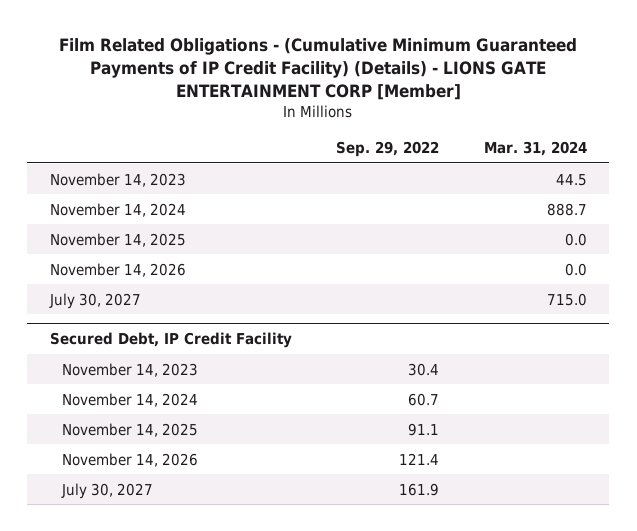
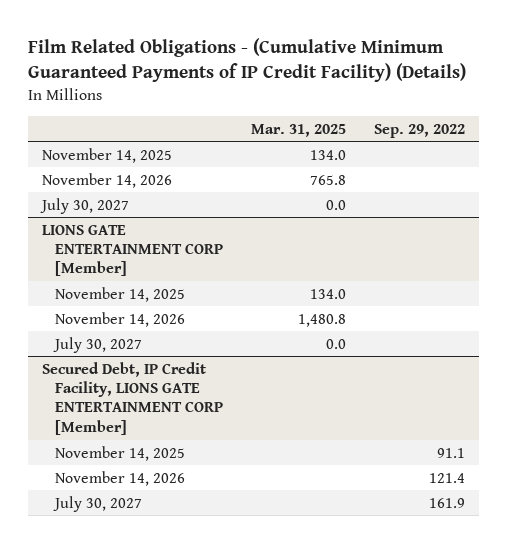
[59,37,578,101] Film Related Obligations - (Cumulative Minimum Guaranteed Payments of IP Credit Facility) (Details) - LIONS GATE ENTERTAINMENT CORP [Member] -> [28,38,467,83] Film Related Obligations - (Cumulative Minimum Guaranteed Payments of IP Credit Facility) (Details)
[484,140,588,156] Mar. 31, 2024 -> none
none -> [251,123,347,137] Mar. 31, 2025
[49,172,186,187] November 14, 2023 -> none
[49,202,186,217] November 14, 2024 -> none
[62,362,199,377] November 14, 2023 -> none
[62,392,199,407] November 14, 2024 -> none
none -> [42,224,224,277] LIONS GATE ENTERTAINMENT CORP [Member]
none -> [55,286,186,302] November 14, 2025
none -> [55,311,186,327] November 14, 2026
none -> [53,336,143,353] July 30, 2027
[49,332,292,349] Secured Debt, IP Credit Facility -> [42,361,224,435] Secured Debt, IP Credit Facility, LIONS GATE ENTERTAINMENT CORP [Member]

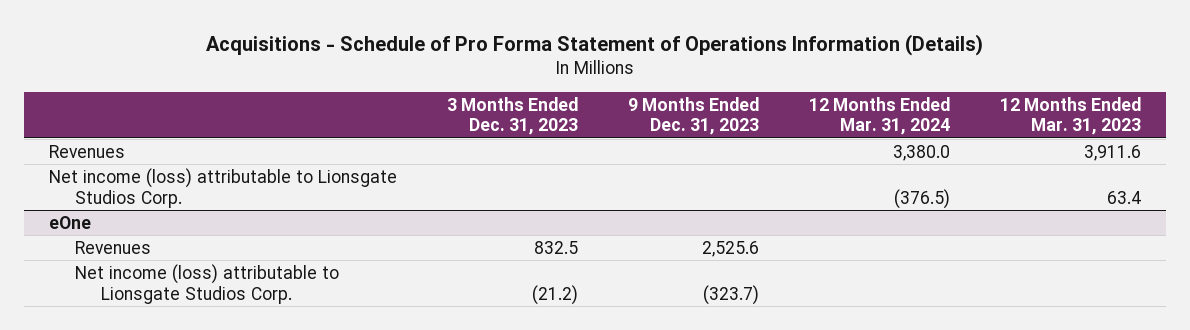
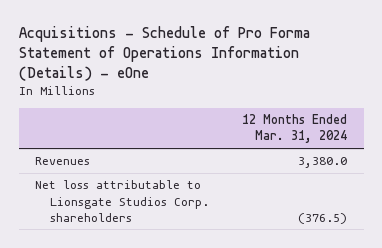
[205,33,983,56] Acquisitions - Schedule of Pro Forma Statement of Operations Information (Details) -> [18,26,310,81] Acquisitions - Schedule of Pro Forma Statement of Operations Information (Details) - eOne
[446,96,578,136] 3 Months Ended Dec. 31, 2023 -> none
[627,96,759,136] 9 Months Ended Dec. 31, 2023 -> none
[1000,96,1142,136] 12 Months Ended Mar. 31, 2023 -> none
[48,215,91,229] eOne -> none
[74,240,151,254] Revenues -> none
[74,263,339,304] Net income (loss) attributable to Lionsgate Studios Corp. -> none
[48,167,397,208] Net income (loss) attributable to Lionsgate Studios Corp. -> [35,180,209,222] Net loss attributable to Lionsgate Studios Corp. shareholders

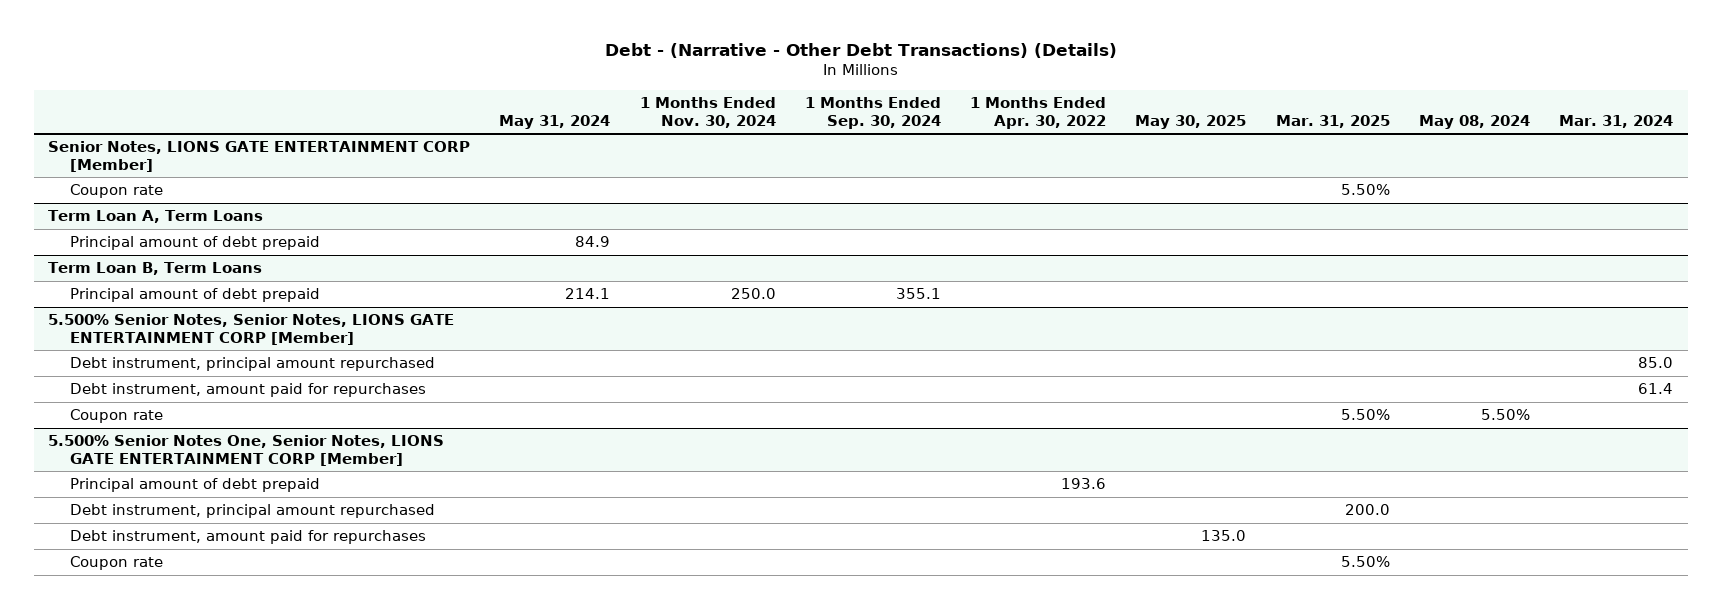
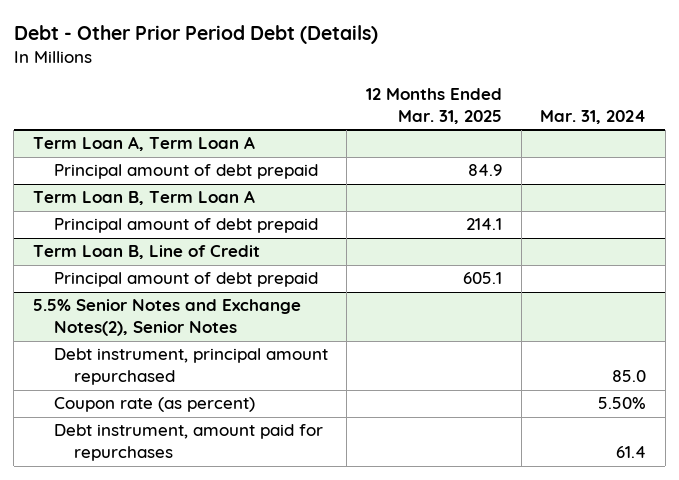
[604,42,1117,58] Debt - (Narrative - Other Debt Transactions) (Details) -> [13,25,378,45] Debt - Other Prior Period Debt (Details)
[499,114,611,129] May 31, 2024 -> none
[639,97,776,128] 1 Months Ended Nov. 30, 2024 -> none
[804,97,941,129] 1 Months Ended Sep. 30, 2024 -> none
[970,97,1107,129] 1 Months Ended Apr. 30, 2022 -> none
[1135,114,1247,129] May 30, 2025 -> none
[1275,114,1390,128] Mar. 31, 2025 -> none
[1418,114,1530,129] May 08, 2024 -> none
none -> [365,87,502,124] 12 Months Ended Mar. 31, 2025
[48,141,471,172] Senior Notes, LIONS GATE ENTERTAINMENT CORP [Member] -> none
[69,184,163,199] Coupon rate -> none
[48,210,264,224] Term Loan A, Term Loans -> [33,136,256,152] Term Loan A, Term Loan A
[48,262,263,276] Term Loan B, Term Loans -> [33,190,256,206] Term Loan B, Term Loan A
none -> [33,245,261,260] Term Loan B, Line of Credit
none -> [53,272,318,288] Principal amount of debt prepaid
[48,314,455,345] 5.500% Senior Notes, Senior Notes, LIONS GATE ENTERTAINMENT CORP [Member] -> [33,299,302,337] 5.5% Senior Notes and Exchange Notes(2), Senior Notes
none -> [53,397,255,413] Coupon rate (as percent)
[69,409,163,424] Coupon rate -> none
[48,435,445,466] 5.500% Senior Notes One, Senior Notes, LIONS GATE ENTERTAINMENT CORP [Member] -> none
[69,478,320,493] Principal amount of debt prepaid -> none
[69,504,435,519] Debt instrument, principal amount repurchased -> none
[69,530,426,545] Debt instrument, amount paid for repurchases -> none
[69,556,163,571] Coupon rate -> none

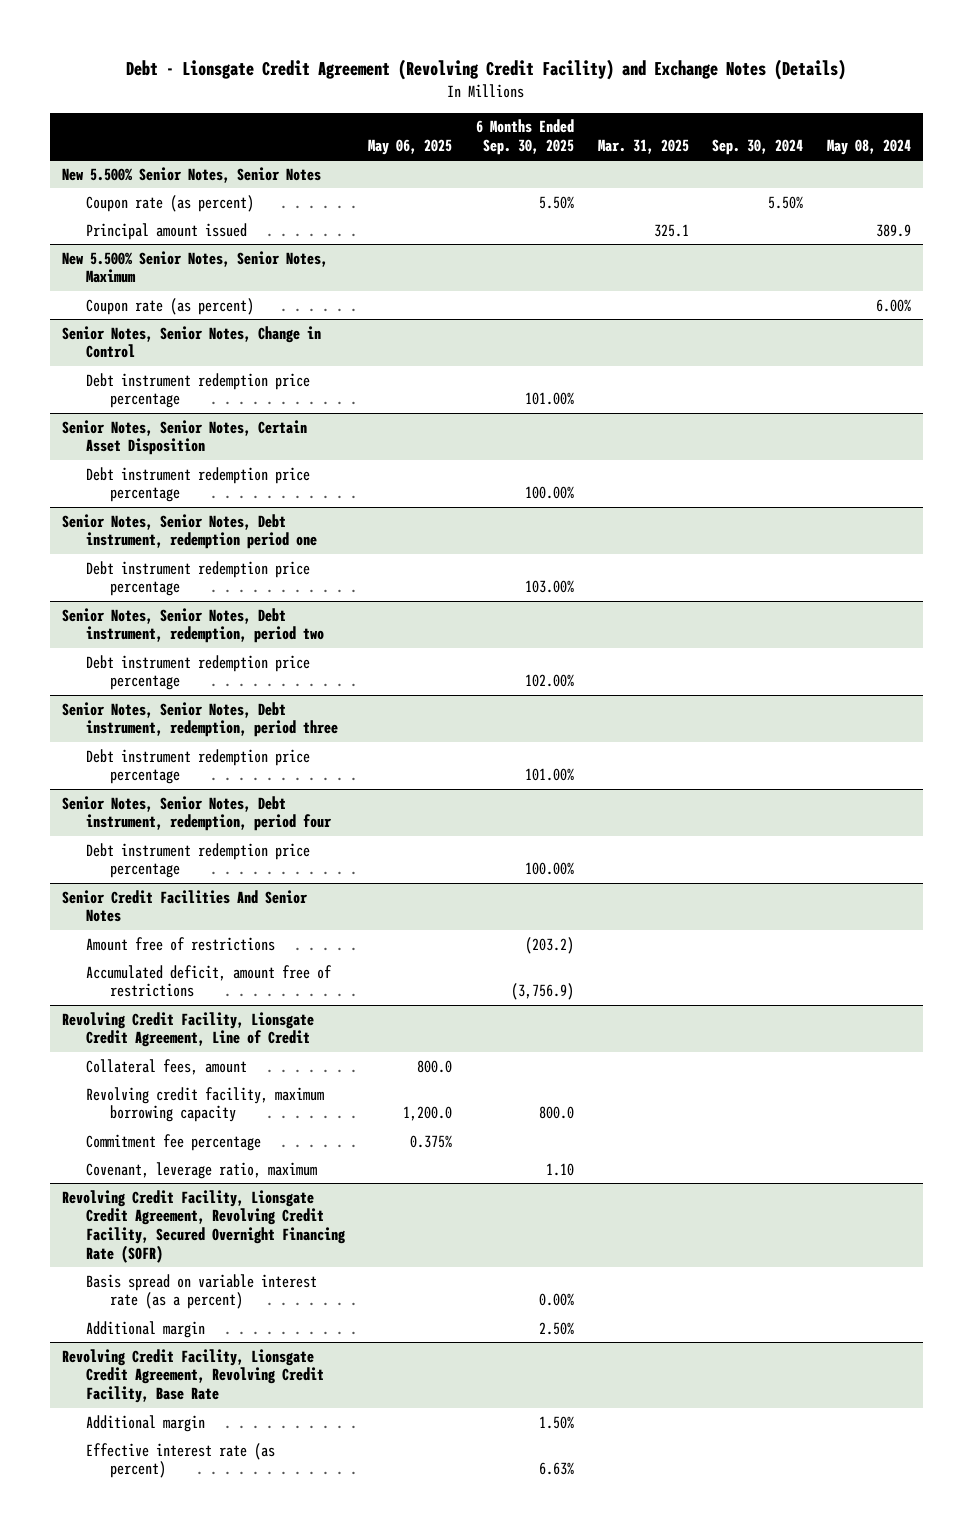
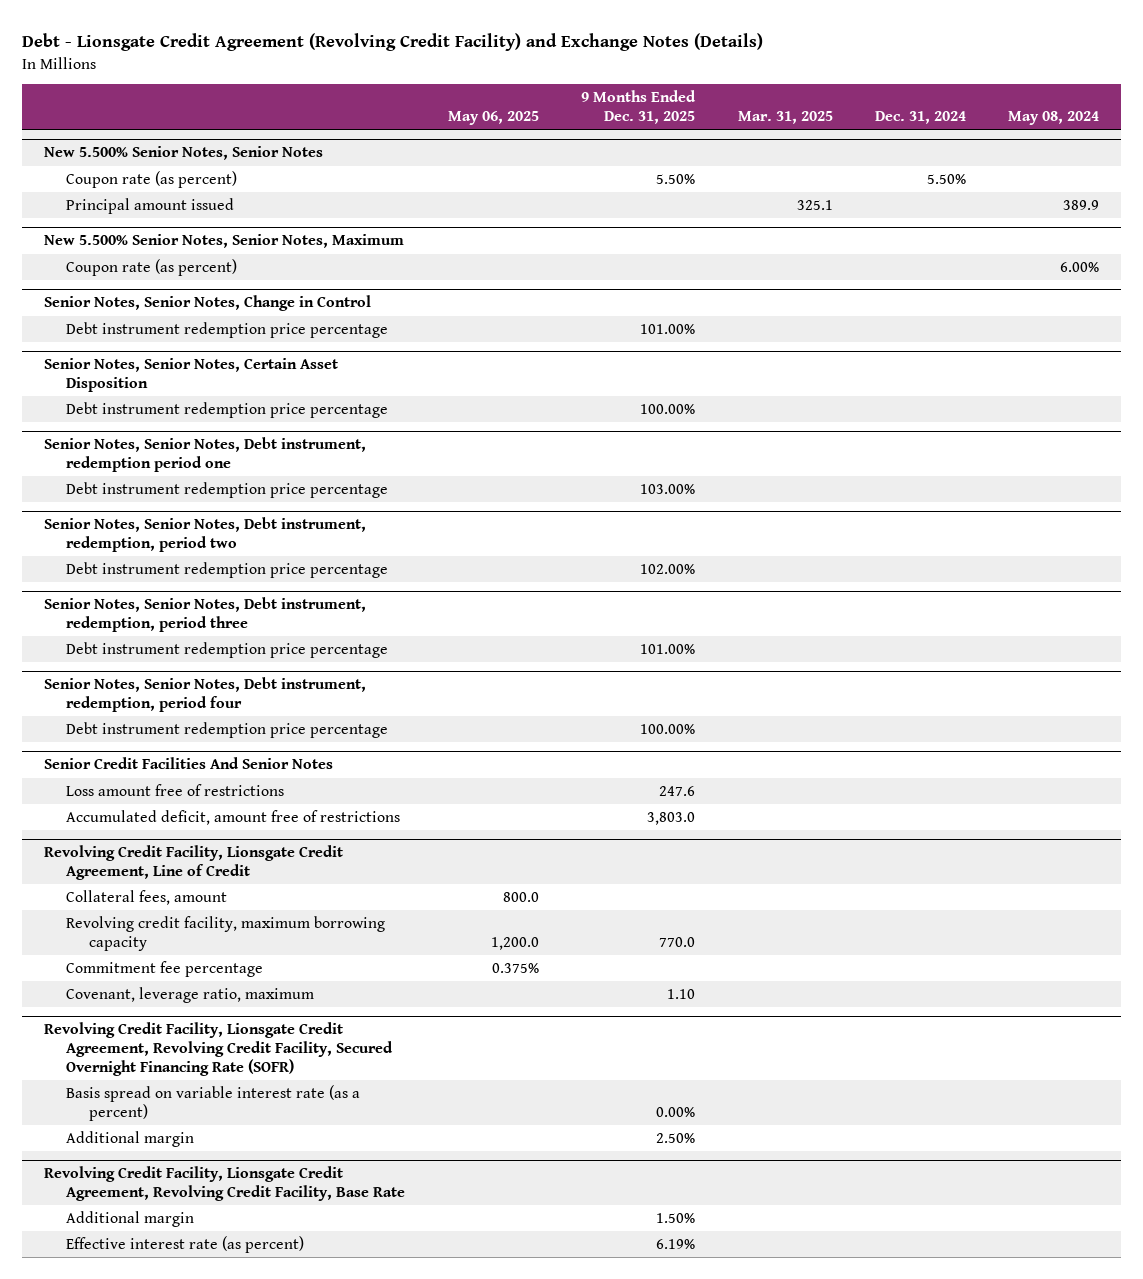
[475,119,574,156] 6 Months Ended Sep. 30, 2025 -> none
[712,139,804,156] Sep. 30, 2024 -> none
none -> [581,90,697,125] 9 Months Ended Dec. 31, 2025
none -> [875,111,967,125] Dec. 31, 2024
[85,936,275,951] Amount free of restrictions -> [66,783,285,796] Loss amount free of restrictions

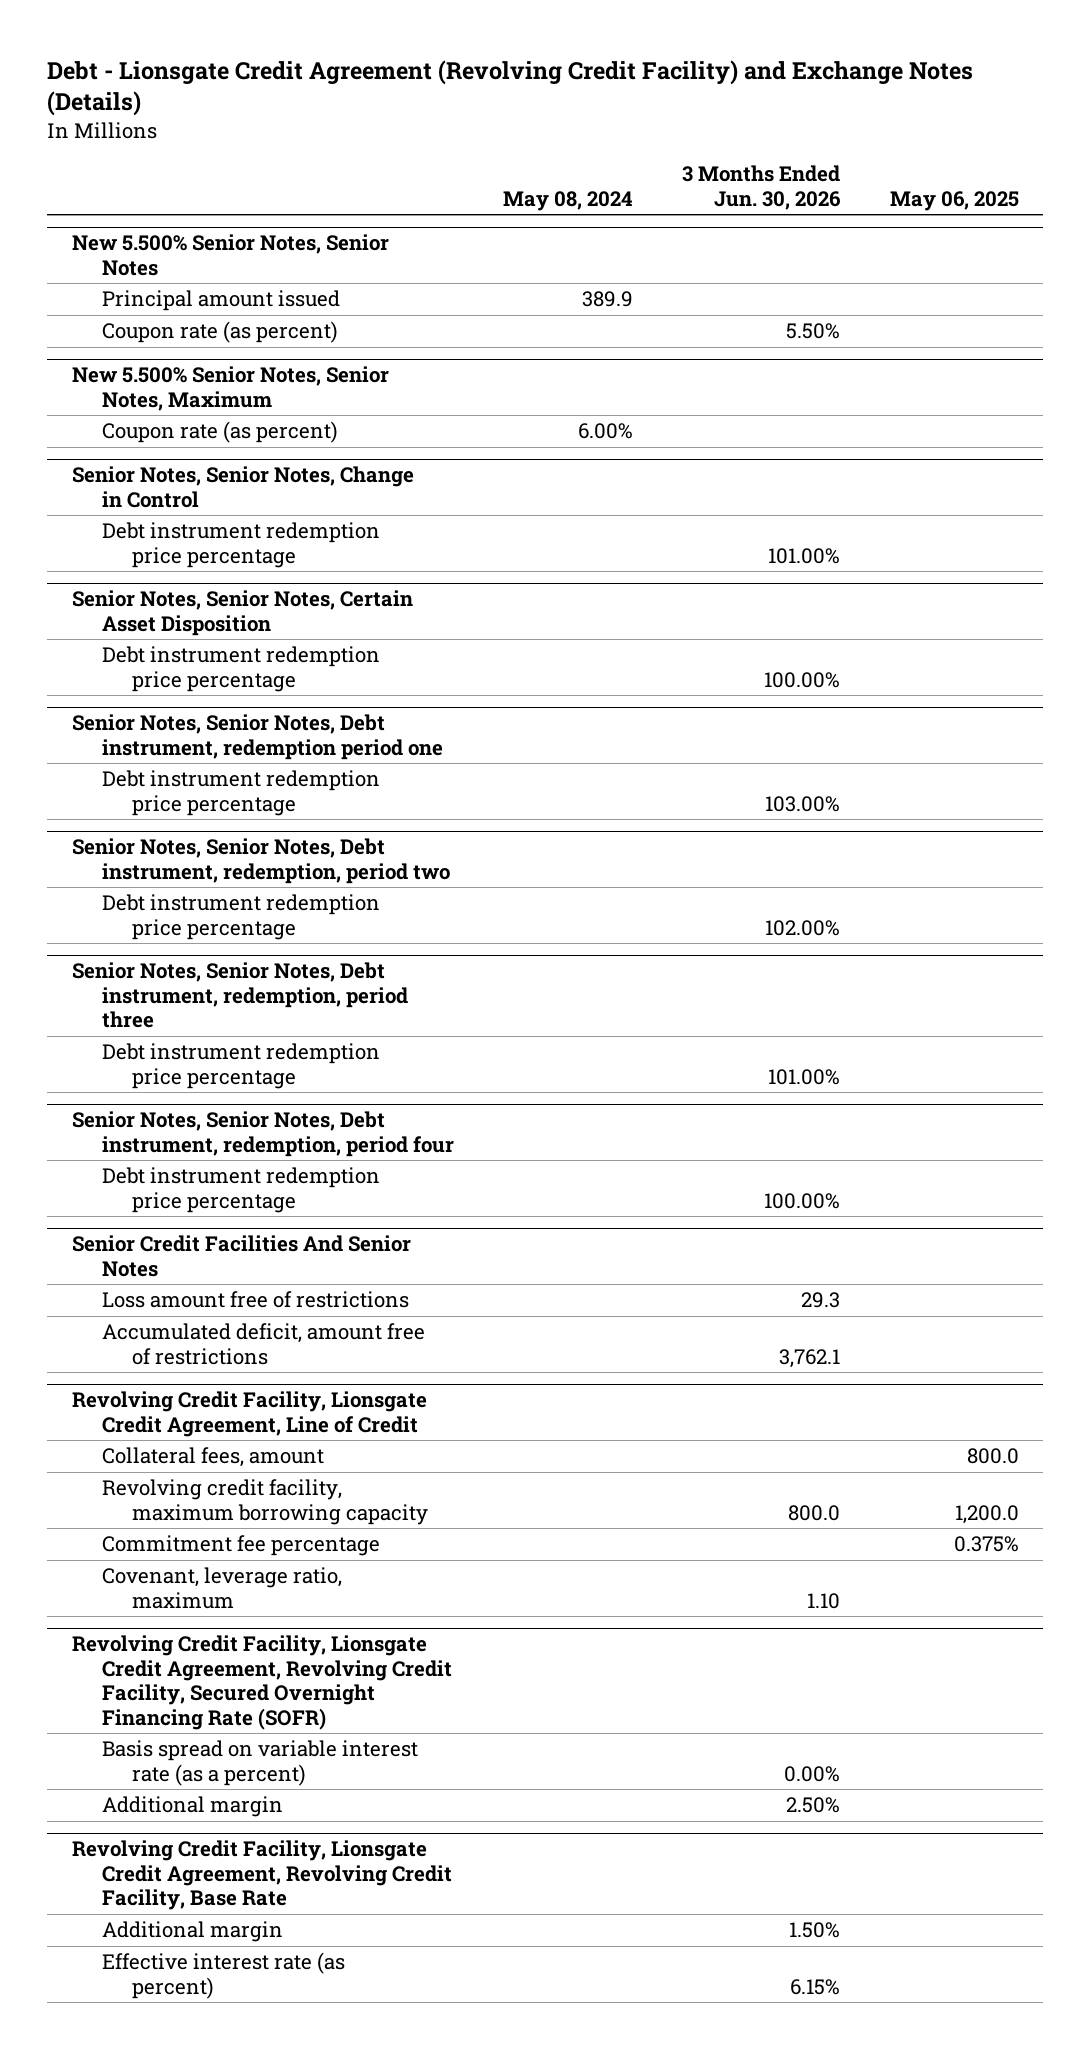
[581,90,697,125] 9 Months Ended Dec. 31, 2025 -> none
[737,111,833,125] Mar. 31, 2025 -> none
[875,111,967,125] Dec. 31, 2024 -> none
none -> [682,165,842,210] 3 Months Ended Jun. 30, 2026
[66,170,238,188] Coupon rate (as percent) -> [102,321,339,344] Coupon rate (as percent)

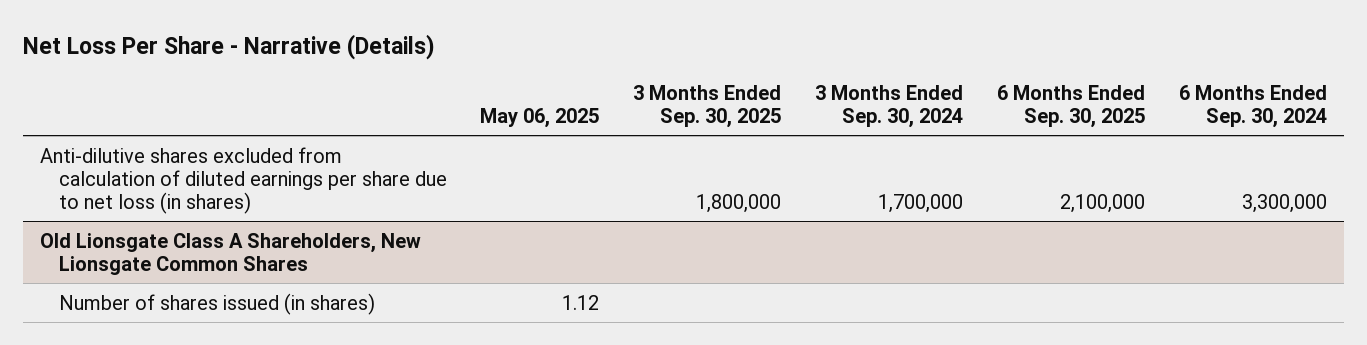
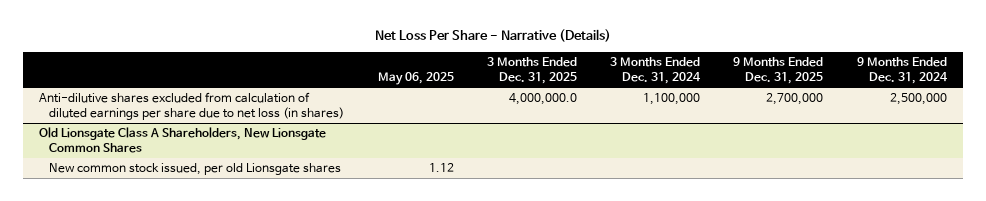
[633,84,782,129] 3 Months Ended Sep. 30, 2025 -> none
[815,84,964,129] 3 Months Ended Sep. 30, 2024 -> none
[997,84,1146,129] 6 Months Ended Sep. 30, 2025 -> none
[1179,84,1328,129] 6 Months Ended Sep. 30, 2024 -> none
none -> [486,57,577,84] 3 Months Ended Dec. 31, 2025
none -> [610,57,702,84] 3 Months Ended Dec. 31, 2024
none -> [733,57,824,84] 9 Months Ended Dec. 31, 2025
none -> [856,57,948,84] 9 Months Ended Dec. 31, 2024
[58,292,375,315] Number of shares issued (in shares) -> [49,163,342,176] New common stock issued, per old Lionsgate shares

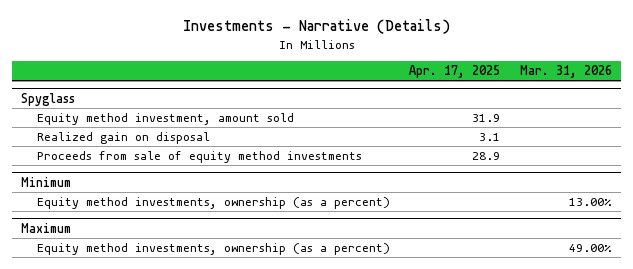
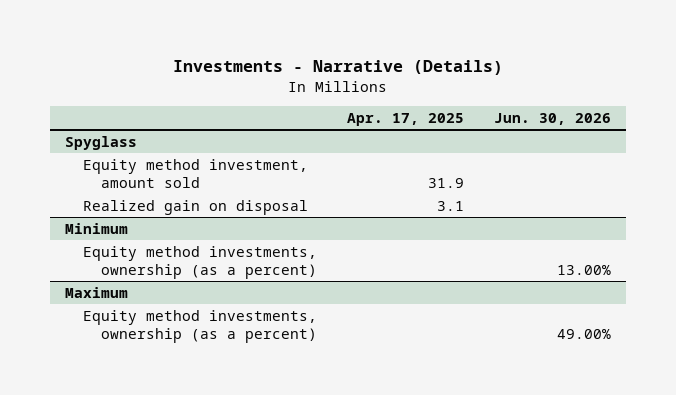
[519,65,612,79] Mar. 31, 2026 -> none
none -> [493,113,611,126] Jun. 30, 2026
[37,150,363,163] Proceeds from sale of equity method investments -> none

